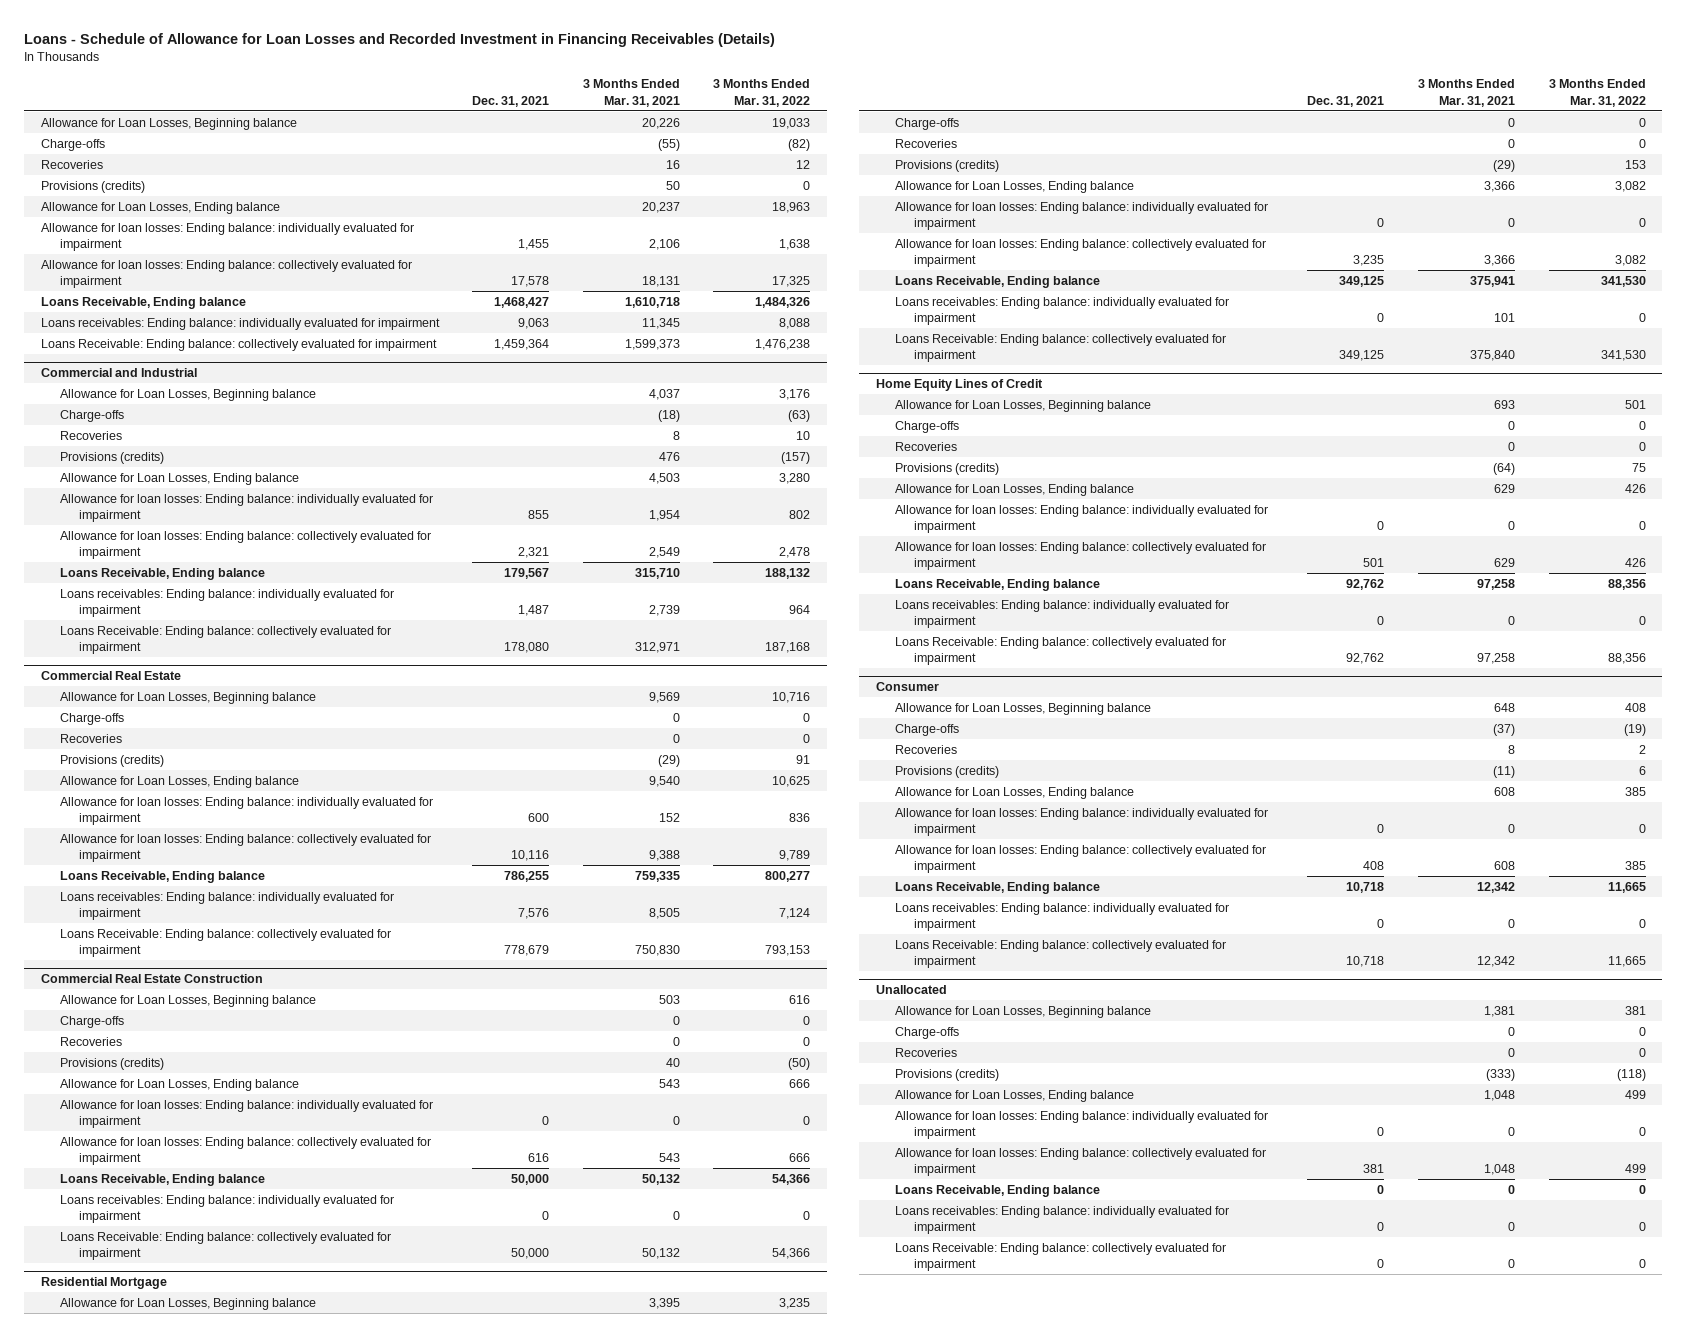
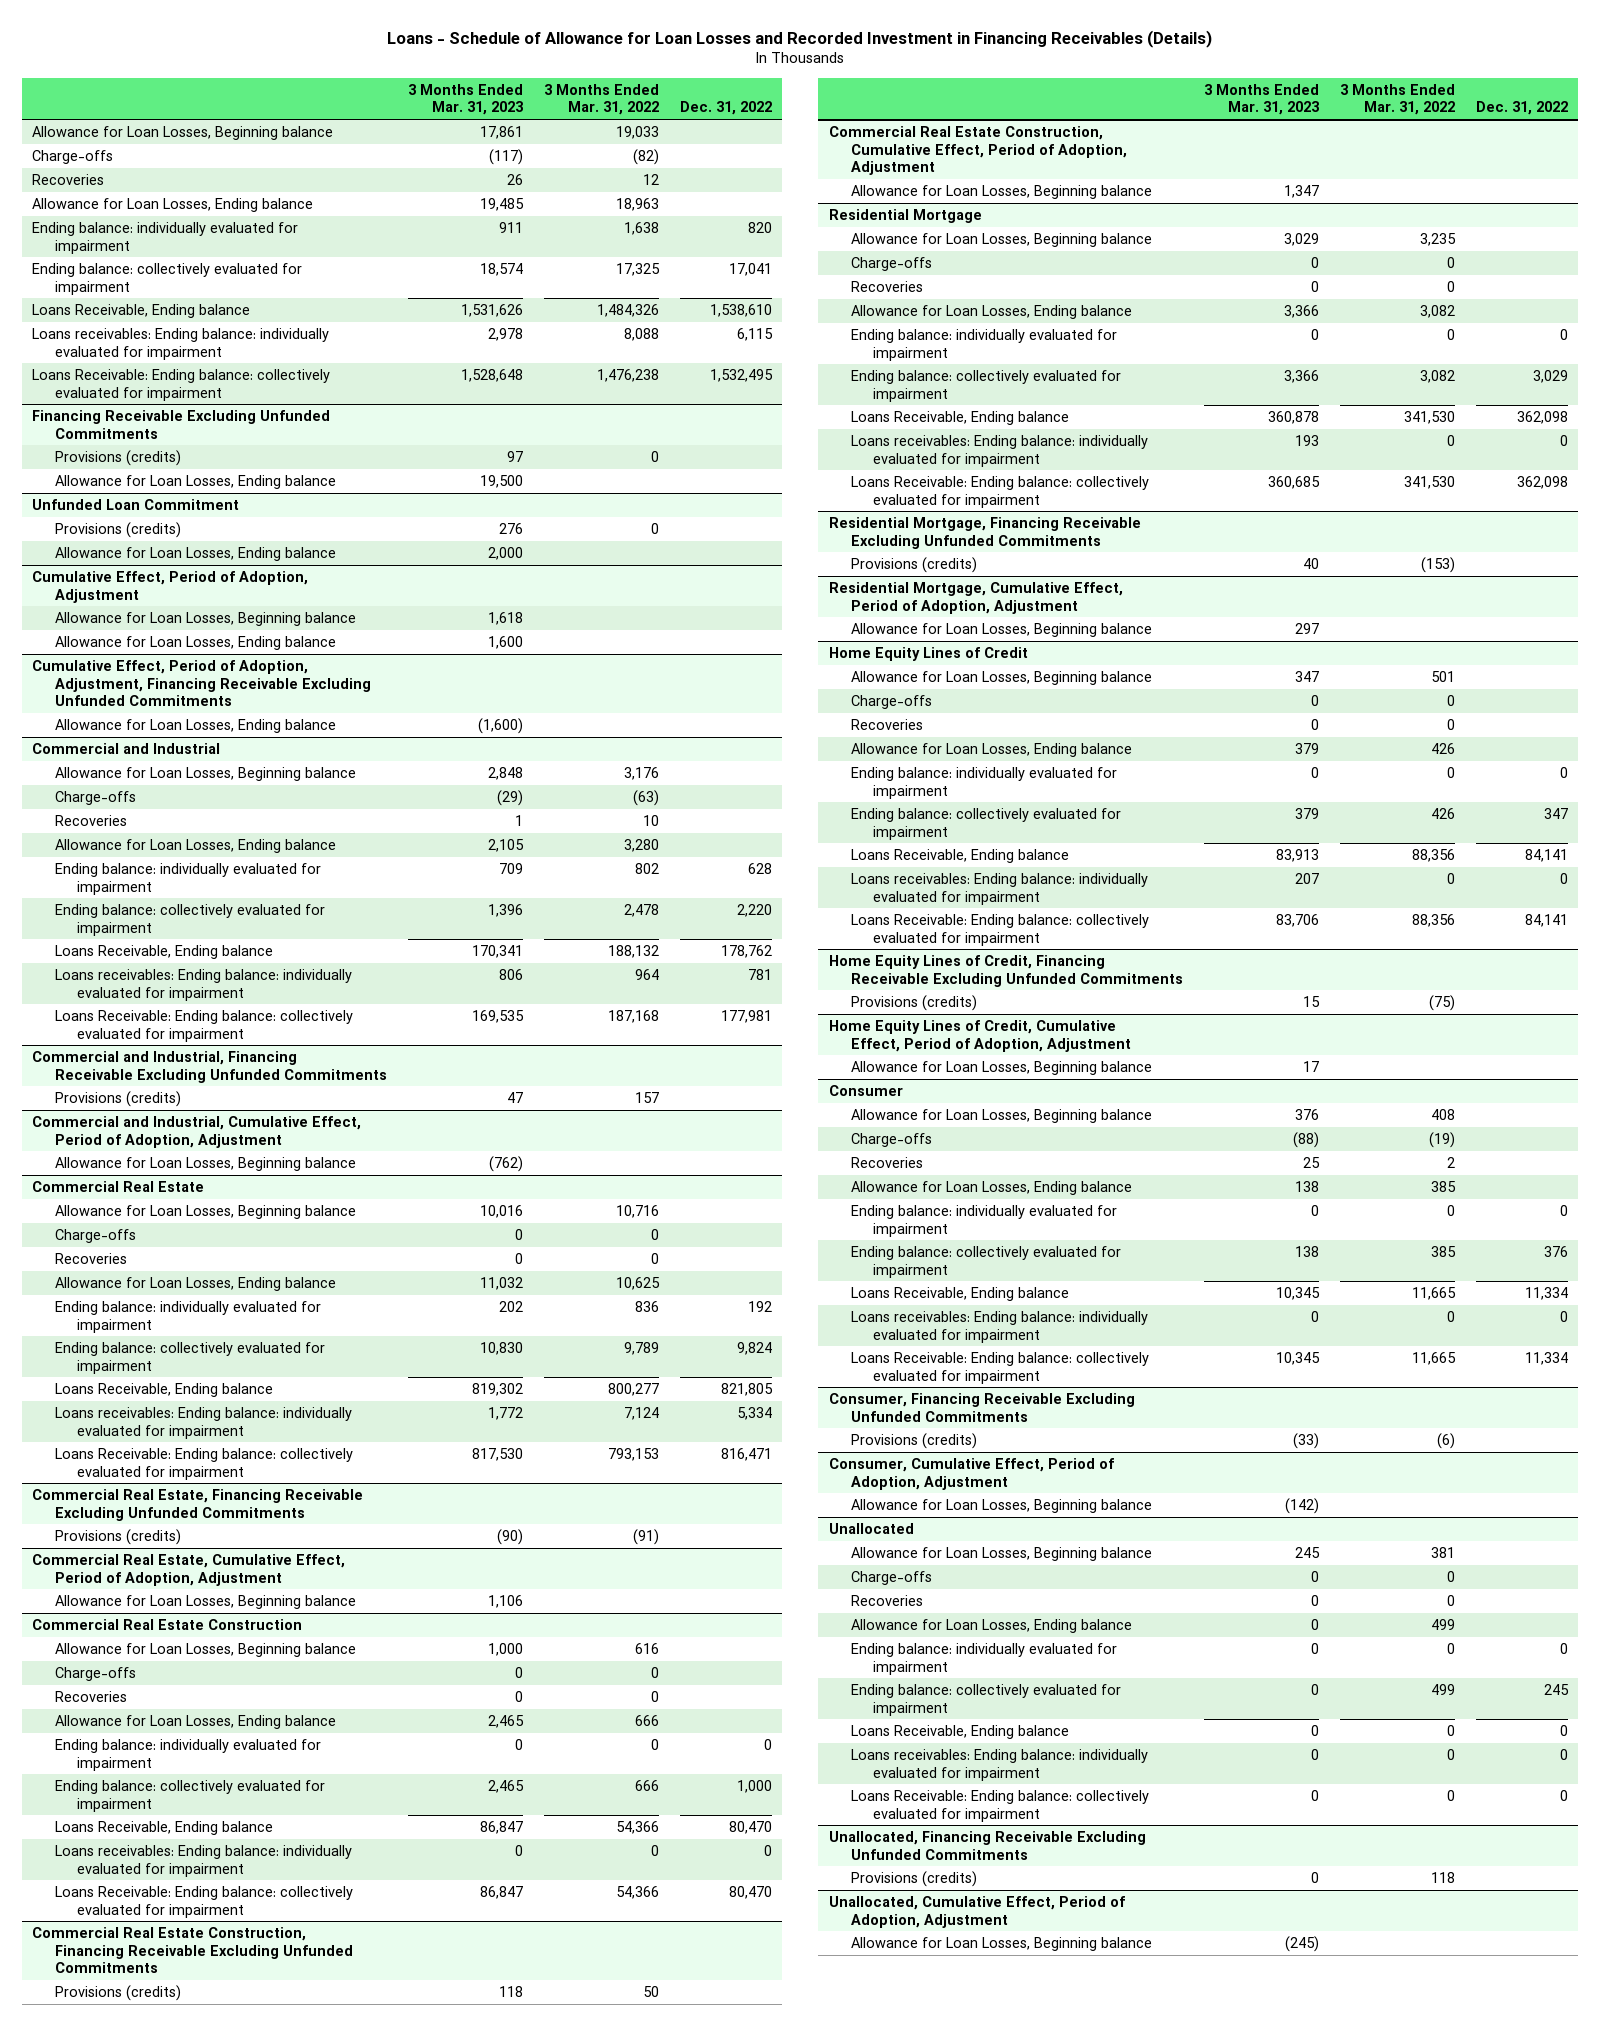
[472,95,550,107] Dec. 31, 2021 -> none
[582,79,680,107] 3 Months Ended Mar. 31, 2021 -> none
none -> [407,83,523,116] 3 Months Ended Mar. 31, 2023
none -> [679,101,772,116] Dec. 31, 2022
[40,180,145,193] Provisions (credits) -> none
[40,222,414,252] Allowance for loan losses: Ending balance: individually evaluated for impairment -> [32,221,299,254] Ending balance: individually evaluated for impairment
[40,259,412,289] Allowance for loan losses: Ending balance: collectively evaluated for impairment -> [32,262,303,295] Ending balance: collectively evaluated for impairment
none -> [32,409,331,439] Financing Receivable Excluding Unfunded Commitments
none -> [54,449,181,466] Provisions (credits)
none -> [54,474,336,489] Allowance for Loan Losses, Ending balance
none -> [32,498,240,510] Unfunded Loan Commitment
none -> [54,521,181,538] Provisions (credits)
none -> [54,546,336,561] Allowance for Loan Losses, Ending balance
none -> [32,570,309,603] Cumulative Effect, Period of Adoption, Adjustment
none -> [54,611,356,626] Allowance for Loan Losses, Beginning balance
none -> [54,635,336,650] Allowance for Loan Losses, Ending balance
none -> [32,659,371,707] Cumulative Effect, Period of Adoption, Adjustment, Financing Receivable Excluding Unfunded Commitments
none -> [54,718,336,733] Allowance for Loan Losses, Ending balance
[60,451,165,464] Provisions (credits) -> none
[60,493,434,523] Allowance for loan losses: Ending balance: individually evaluated for impairment -> [54,862,321,895] Ending balance: individually evaluated for impairment
[60,530,432,560] Allowance for loan losses: Ending balance: collectively evaluated for impairment -> [54,903,325,936] Ending balance: collectively evaluated for impairment
none -> [32,1050,387,1083] Commercial and Industrial, Financing Receivable Excluding Unfunded Commitments
none -> [54,1090,181,1107] Provisions (credits)
none -> [32,1115,362,1148] Commercial and Industrial, Cumulative Effect, Period of Adoption, Adjustment
none -> [54,1156,356,1171] Allowance for Loan Losses, Beginning balance
[60,754,165,767] Provisions (credits) -> none
[60,796,434,826] Allowance for loan losses: Ending balance: individually evaluated for impairment -> [54,1300,321,1333] Ending balance: individually evaluated for impairment
[60,833,432,863] Allowance for loan losses: Ending balance: collectively evaluated for impairment -> [54,1341,325,1374] Ending balance: collectively evaluated for impairment
none -> [32,1488,364,1521] Commercial Real Estate, Financing Receivable Excluding Unfunded Commitments
none -> [54,1528,181,1545] Provisions (credits)
none -> [32,1553,346,1586] Commercial Real Estate, Cumulative Effect, Period of Adoption, Adjustment
none -> [54,1594,356,1609] Allowance for Loan Losses, Beginning balance
[60,1057,165,1070] Provisions (credits) -> none
[60,1099,434,1129] Allowance for loan losses: Ending balance: individually evaluated for impairment -> [54,1738,321,1771] Ending balance: individually evaluated for impairment
[60,1136,432,1166] Allowance for loan losses: Ending balance: collectively evaluated for impairment -> [54,1779,325,1812] Ending balance: collectively evaluated for impairment
none -> [32,1926,353,1974] Commercial Real Estate Construction, Financing Receivable Excluding Unfunded Commitments
none -> [54,1984,181,2001] Provisions (credits)
none -> [828,125,1127,176] Commercial Real Estate Construction, Cumulative Effect, Period of Adoption, Adjustment
none -> [850,184,1152,199] Allowance for Loan Losses, Beginning balance
[895,159,1000,172] Provisions (credits) -> none
[895,201,1269,231] Allowance for loan losses: Ending balance: individually evaluated for impairment -> [850,328,1117,361] Ending balance: individually evaluated for impairment
[895,238,1267,268] Allowance for loan losses: Ending balance: collectively evaluated for impairment -> [850,369,1121,402] Ending balance: collectively evaluated for impairment
none -> [828,516,1141,549] Residential Mortgage, Financing Receivable Excluding Unfunded Commitments
none -> [850,556,977,573] Provisions (credits)
none -> [828,581,1123,614] Residential Mortgage, Cumulative Effect, Period of Adoption, Adjustment
none -> [850,622,1152,637] Allowance for Loan Losses, Beginning balance
[895,462,1000,475] Provisions (credits) -> none
[895,504,1269,534] Allowance for loan losses: Ending balance: individually evaluated for impairment -> [850,766,1117,799] Ending balance: individually evaluated for impairment
[895,541,1267,571] Allowance for loan losses: Ending balance: collectively evaluated for impairment -> [850,807,1121,840] Ending balance: collectively evaluated for impairment
none -> [828,954,1183,987] Home Equity Lines of Credit, Financing Receivable Excluding Unfunded Commitments
none -> [850,994,977,1011] Provisions (credits)
none -> [828,1019,1131,1052] Home Equity Lines of Credit, Cumulative Effect, Period of Adoption, Adjustment
none -> [850,1060,1152,1075] Allowance for Loan Losses, Beginning balance
[895,765,1000,778] Provisions (credits) -> none
[895,807,1269,837] Allowance for loan losses: Ending balance: individually evaluated for impairment -> [850,1204,1117,1237] Ending balance: individually evaluated for impairment
[895,844,1267,874] Allowance for loan losses: Ending balance: collectively evaluated for impairment -> [850,1245,1121,1278] Ending balance: collectively evaluated for impairment
none -> [828,1392,1135,1422] Consumer, Financing Receivable Excluding Unfunded Commitments
none -> [850,1432,977,1449] Provisions (credits)
none -> [828,1457,1114,1490] Consumer, Cumulative Effect, Period of Adoption, Adjustment
none -> [850,1498,1152,1513] Allowance for Loan Losses, Beginning balance
[895,1068,1000,1081] Provisions (credits) -> none
[895,1110,1269,1140] Allowance for loan losses: Ending balance: individually evaluated for impairment -> [850,1642,1117,1675] Ending balance: individually evaluated for impairment
[895,1147,1267,1177] Allowance for loan losses: Ending balance: collectively evaluated for impairment -> [850,1683,1121,1716] Ending balance: collectively evaluated for impairment
none -> [828,1830,1146,1860] Unallocated, Financing Receivable Excluding Unfunded Commitments
none -> [850,1870,977,1887] Provisions (credits)
none -> [828,1895,1125,1928] Unallocated, Cumulative Effect, Period of Adoption, Adjustment
none -> [850,1936,1152,1951] Allowance for Loan Losses, Beginning balance

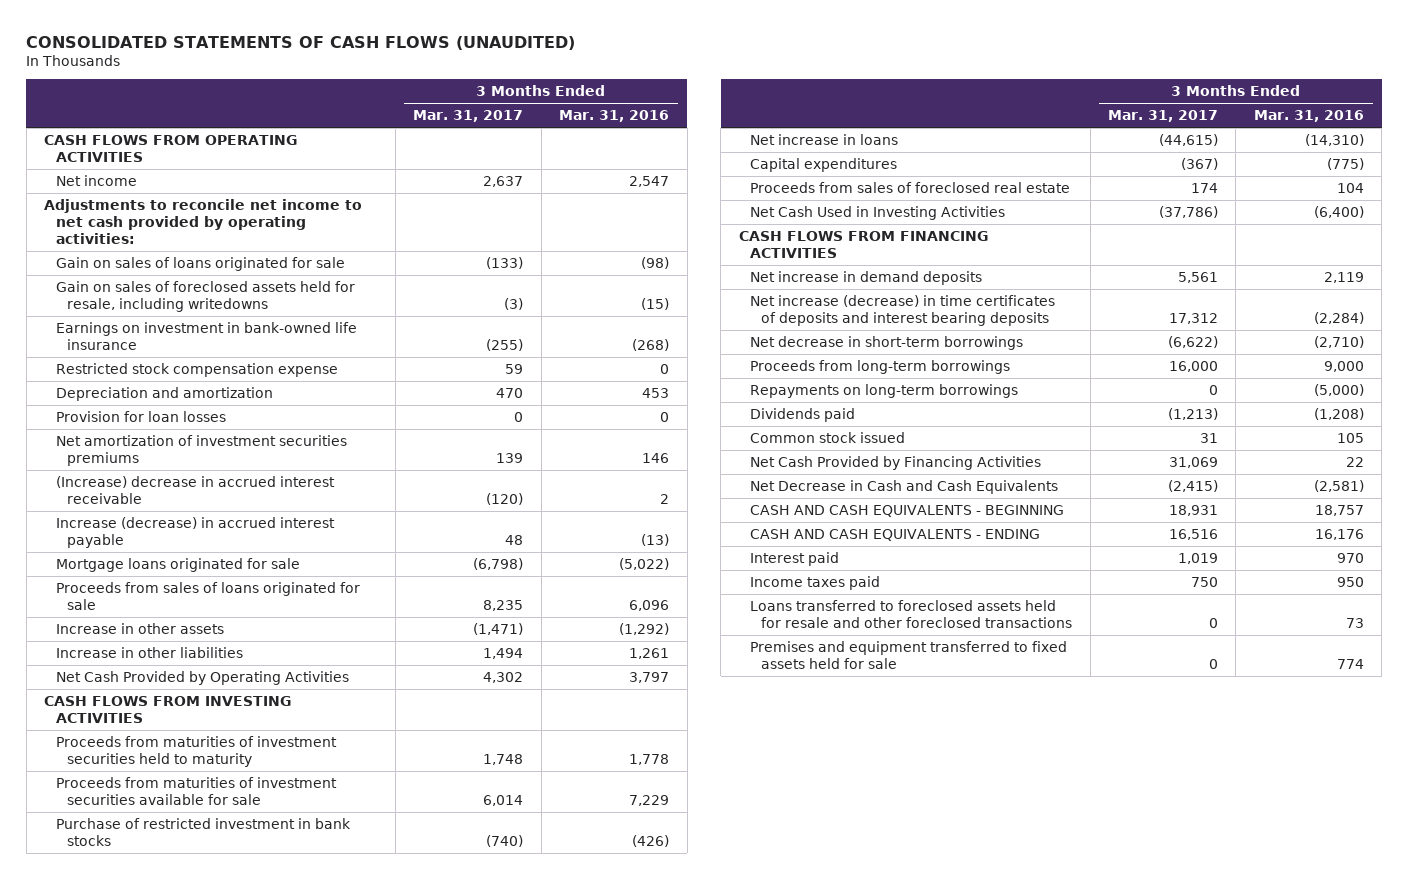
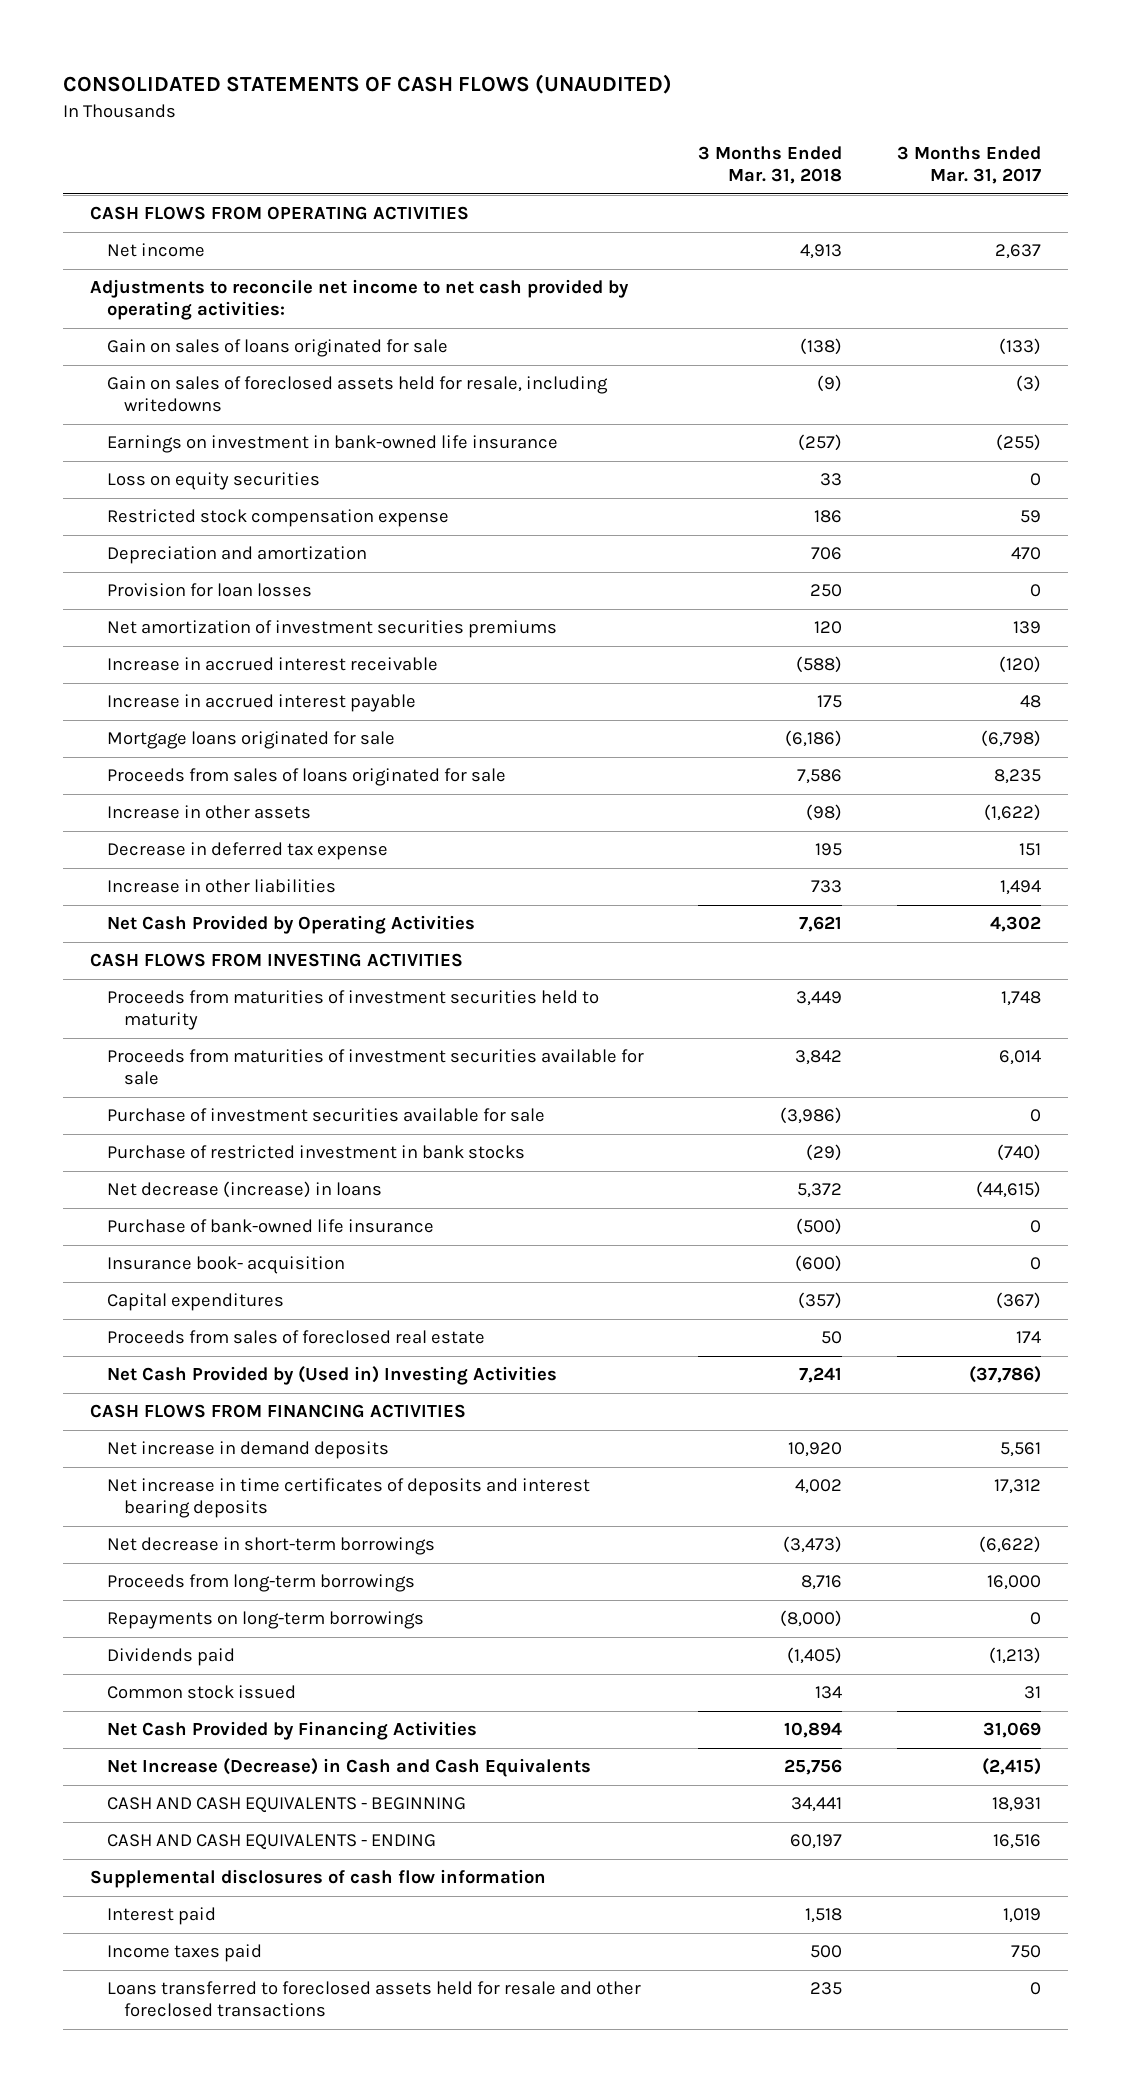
[559,110,670,123] Mar. 31, 2016 -> none
none -> [698,146,843,185] 3 Months Ended Mar. 31, 2018
none -> [107,472,321,491] Loss on equity securities
[55,475,335,505] (Increase) decrease in accrued interest receivable -> [107,657,439,672] Increase in accrued interest receivable
[55,516,335,549] Increase (decrease) in accrued interest payable -> [107,694,417,713] Increase in accrued interest payable
[473,622,524,635] (1,471) -> [983,804,1041,822] (1,622)
none -> [107,842,389,861] Decrease in deferred tax expense
none -> [107,1108,546,1123] Purchase of investment securities available for sale
[750,133,899,145] Net increase in loans -> [107,1181,383,1199] Net decrease (increase) in loans
none -> [107,1219,435,1234] Purchase of bank-owned life insurance
none -> [107,1256,346,1275] Insurance book- acquisition
[750,205,1006,220] Net Cash Used in Investing Activities -> [107,1366,558,1386] Net Cash Provided by (Used in) Investing Activities
[750,294,1056,327] Net increase (decrease) in time certificates of deposits and interest bearing deposits -> [107,1478,591,1519] Net increase in time certificates of deposits and interest bearing deposits
[750,479,1059,494] Net Decrease in Cash and Cash Equivalents -> [107,1758,592,1778] Net Increase (Decrease) in Cash and Cash Equivalents
none -> [89,1869,546,1889] Supplemental disclosures of cash flow information
[750,640,1068,670] Premises and equipment transferred to fixed assets held for sale -> none

